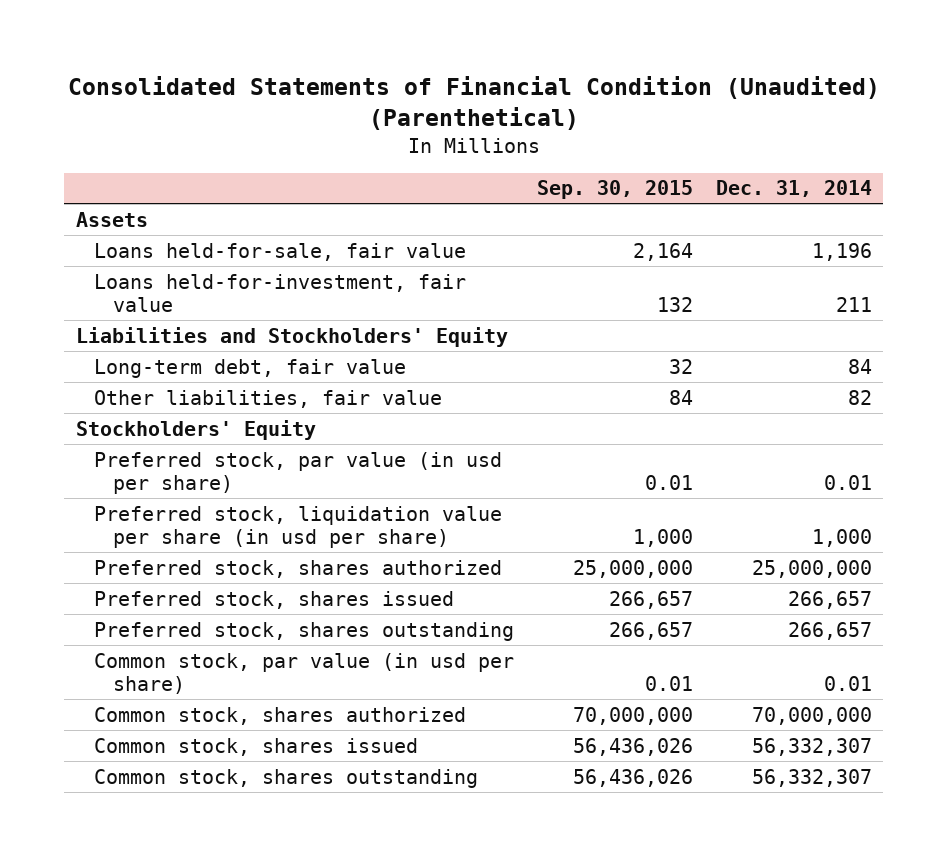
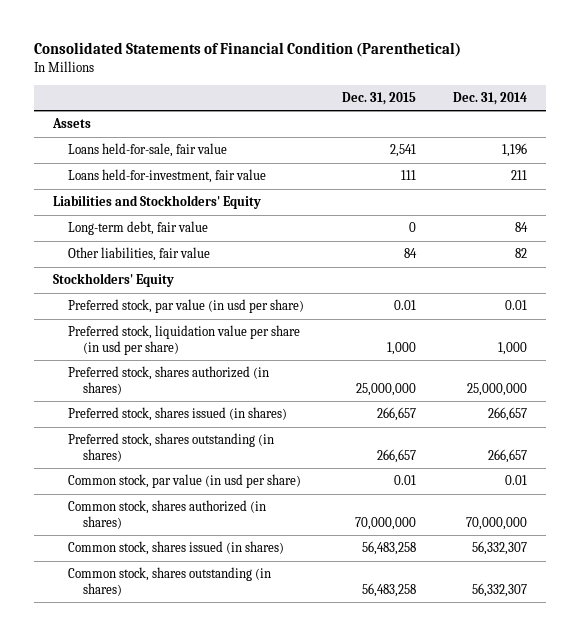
[67,76,880,131] Consolidated Statements of Financial Condition (Unaudited) (Parenthetical) -> [33,41,461,57] Consolidated Statements of Financial Condition (Parenthetical)
[537,180,694,200] Sep. 30, 2015 -> none
none -> [341,91,416,105] Dec. 31, 2015
[94,559,503,578] Preferred stock, shares authorized -> [67,366,269,395] Preferred stock, shares authorized (in shares)
[94,590,455,609] Preferred stock, shares issued -> [67,407,287,422] Preferred stock, shares issued (in shares)
[94,621,515,641] Preferred stock, shares outstanding -> [67,433,274,462] Preferred stock, shares outstanding (in shares)
[94,706,467,725] Common stock, shares authorized -> [67,500,266,529] Common stock, shares authorized (in shares)
[94,737,419,756] Common stock, shares issued -> [67,541,284,556] Common stock, shares issued (in shares)
[94,768,479,788] Common stock, shares outstanding -> [67,567,271,596] Common stock, shares outstanding (in shares)

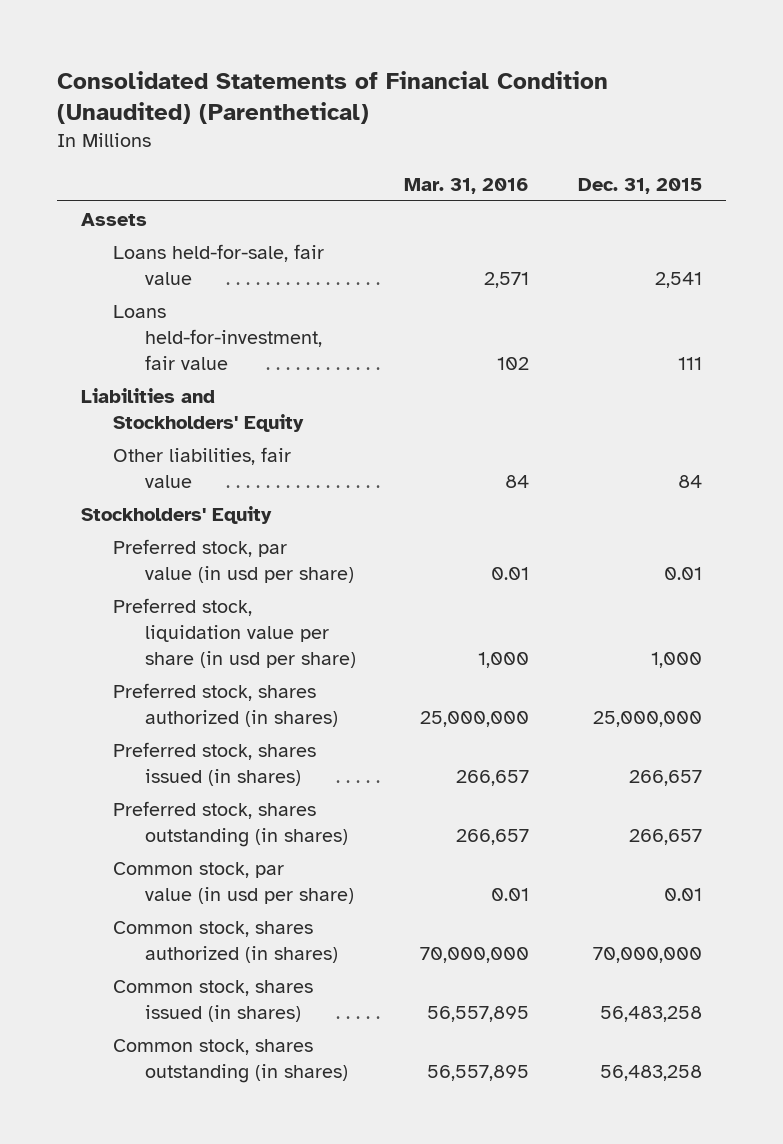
[33,41,461,57] Consolidated Statements of Financial Condition (Parenthetical) -> [57,70,609,124] Consolidated Statements of Financial Condition (Unaudited) (Parenthetical)
[453,91,528,105] Dec. 31, 2014 -> none
none -> [404,178,530,195] Mar. 31, 2016
[67,221,208,236] Long-term debt, fair value -> none

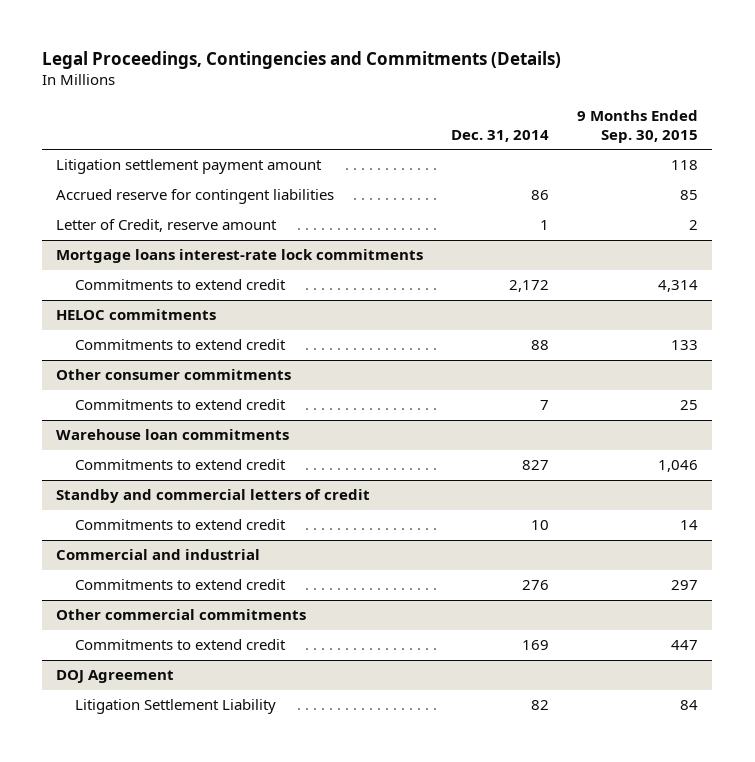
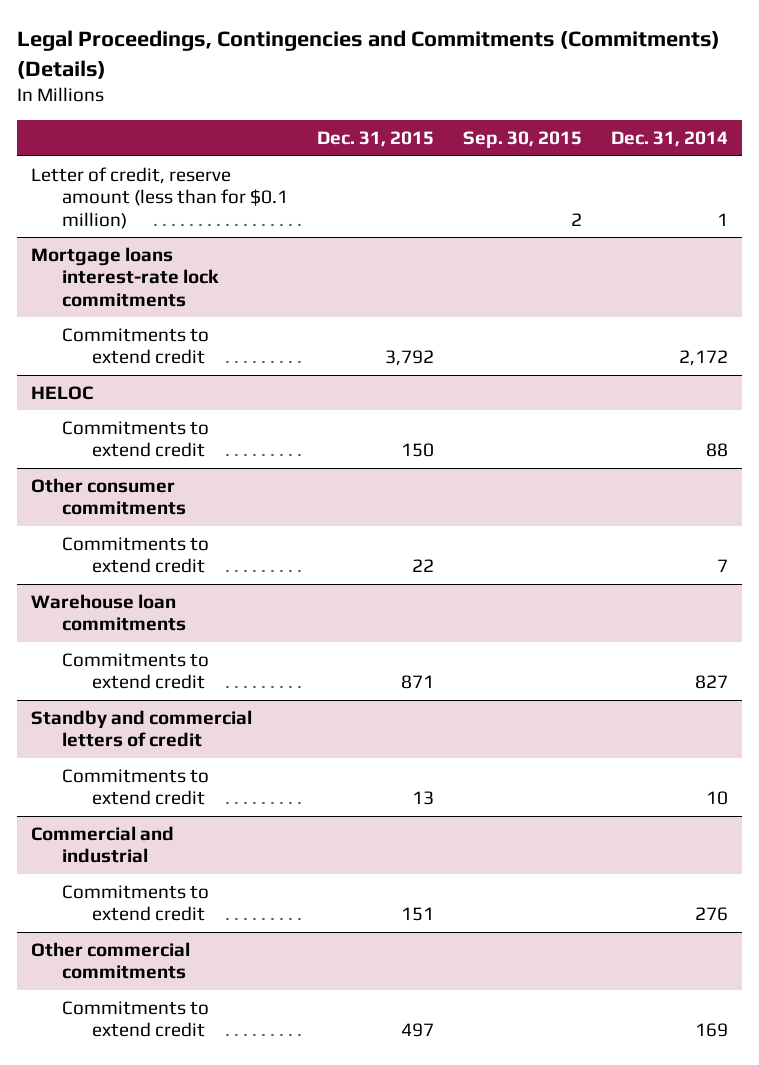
[42,51,562,70] Legal Proceedings, Contingencies and Commitments (Details) -> [16,30,720,79] Legal Proceedings, Contingencies and Commitments (Commitments) (Details)
[577,109,699,143] 9 Months Ended Sep. 30, 2015 -> none
none -> [316,131,434,148] Dec. 31, 2015
none -> [462,131,582,149] Sep. 30, 2015
[56,159,323,175] Litigation settlement payment amount -> none
[56,189,335,205] Accrued reserve for contingent liabilities -> none
[56,219,278,233] Letter of Credit, reserve amount -> [31,166,288,229] Letter of credit, reserve amount (less than for $0.1 million)
[56,309,217,321] HELOC commitments -> [31,385,94,400] HELOC
[56,670,175,684] DOJ Agreement -> none
[74,699,276,715] Litigation Settlement Liability -> none

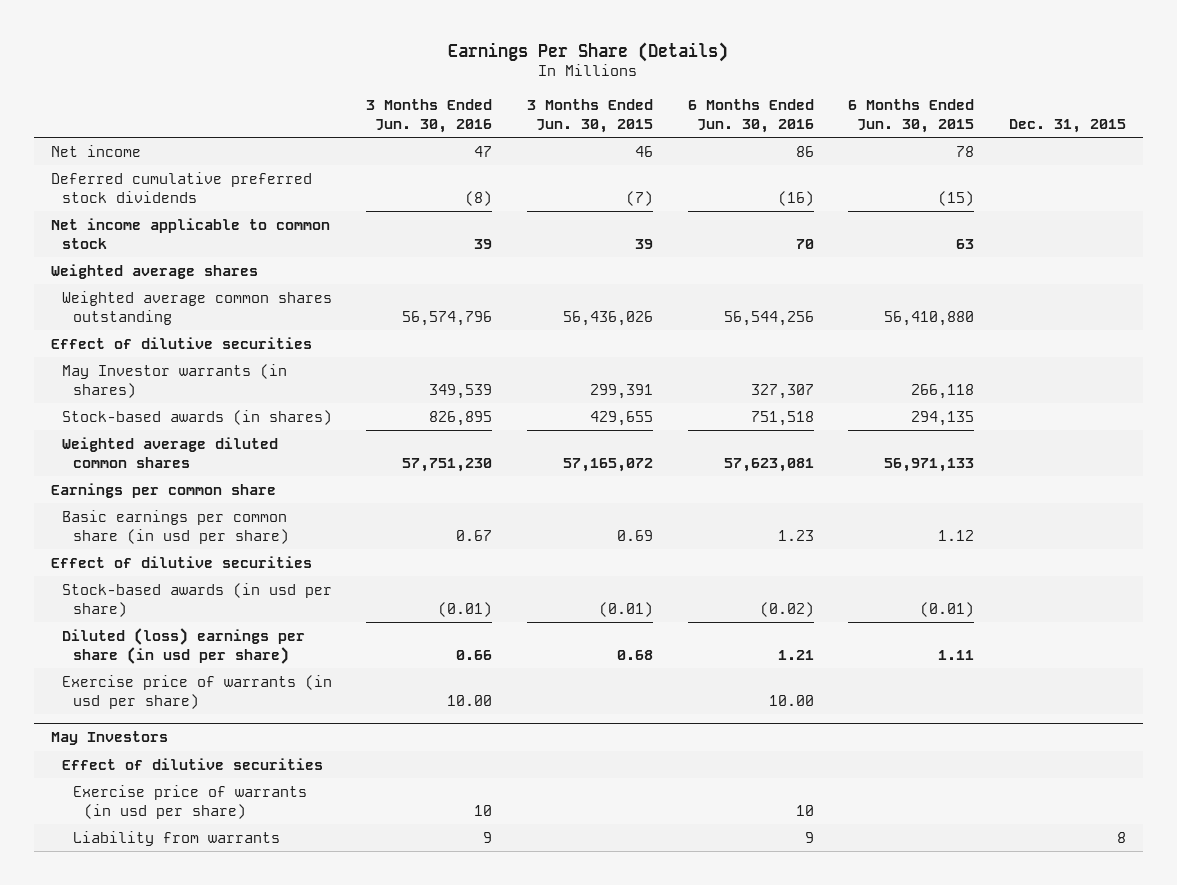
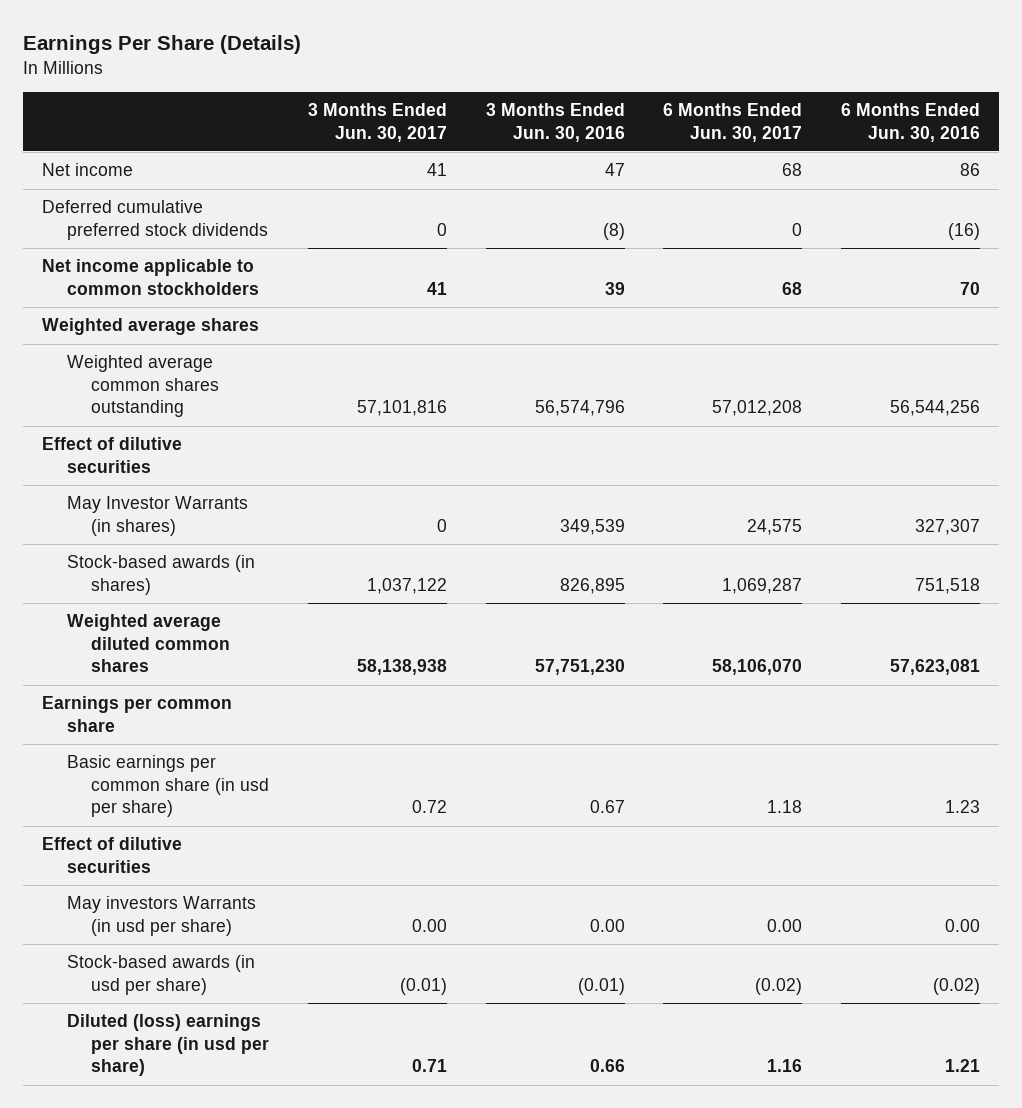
[526,99,653,133] 3 Months Ended Jun. 30, 2015 -> none
[848,99,975,133] 6 Months Ended Jun. 30, 2015 -> none
[1008,118,1126,133] Dec. 31, 2015 -> none
none -> [308,103,448,142] 3 Months Ended Jun. 30, 2017
none -> [663,103,803,142] 6 Months Ended Jun. 30, 2017
[50,217,330,249] Net income applicable to common stock -> [42,259,259,295] Net income applicable to common stockholders
[61,363,287,398] May Investor warrants (in shares) -> [66,496,248,536] May Investor Warrants (in shares)
none -> [66,896,256,936] May investors Warrants (in usd per share)
[61,674,332,709] Exercise price of warrants (in usd per share) -> none
[50,731,168,746] May Investors -> none
[61,757,323,770] Effect of dilutive securities -> none
[72,784,307,819] Exercise price of warrants (in usd per share) -> none
[72,830,280,846] Liability from warrants -> none

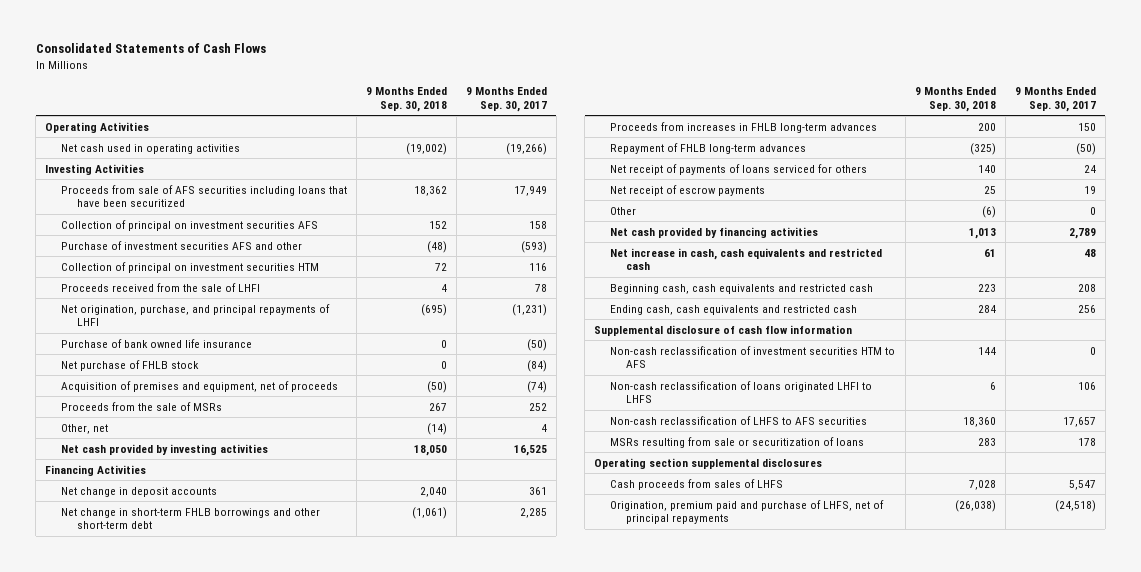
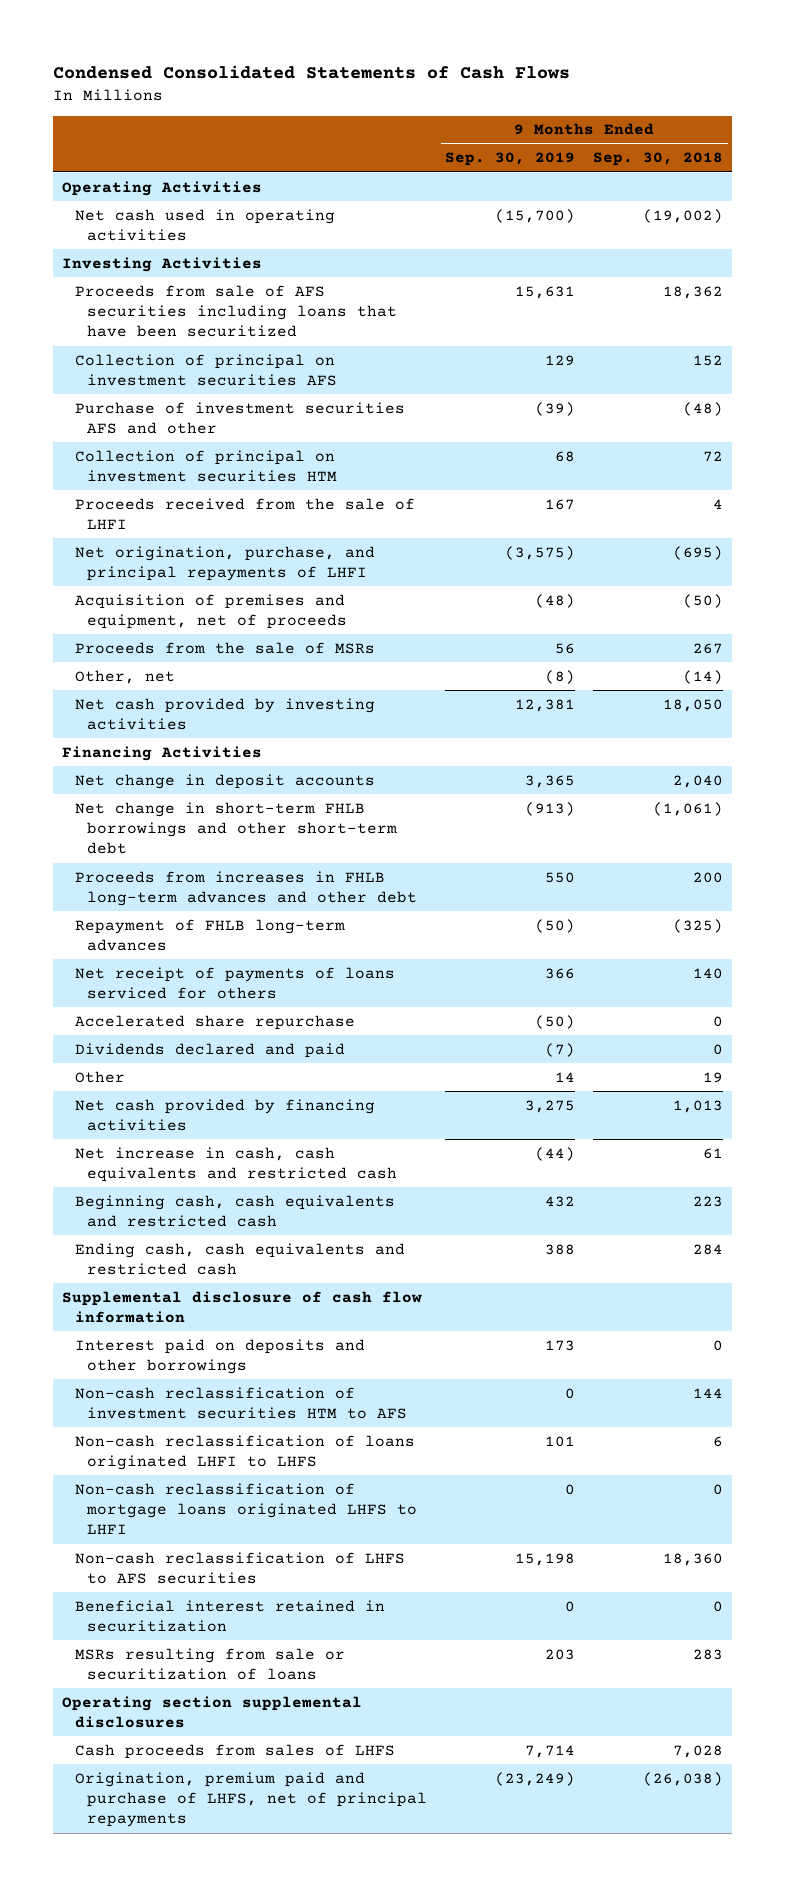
[35,43,266,54] Consolidated Statements of Cash Flows -> [53,65,571,80] Condensed Consolidated Statements of Cash Flows
[465,86,547,112] 9 Months Ended Sep. 30, 2017 -> none
none -> [445,152,576,167] Sep. 30, 2019
[61,338,253,348] Purchase of bank owned life insurance -> none
[61,359,200,371] Net purchase of FHLB stock -> none
[610,121,878,133] Proceeds from increases in FHLB long-term advances -> [74,870,418,907] Proceeds from increases in FHLB long-term advances and other debt
[610,184,766,196] Net receipt of escrow payments -> none
none -> [74,1014,355,1030] Accelerated share repurchase
none -> [74,1042,345,1058] Dividends declared and paid
[982,205,997,218] (6) -> [703,1071,724,1083] 19
none -> [74,1338,365,1375] Interest paid on deposits and other borrowings
none -> [74,1482,418,1535] Non-cash reclassification of mortgage loans originated LHFS to LHFI
none -> [74,1599,385,1633] Beneficial interest retained in securitization

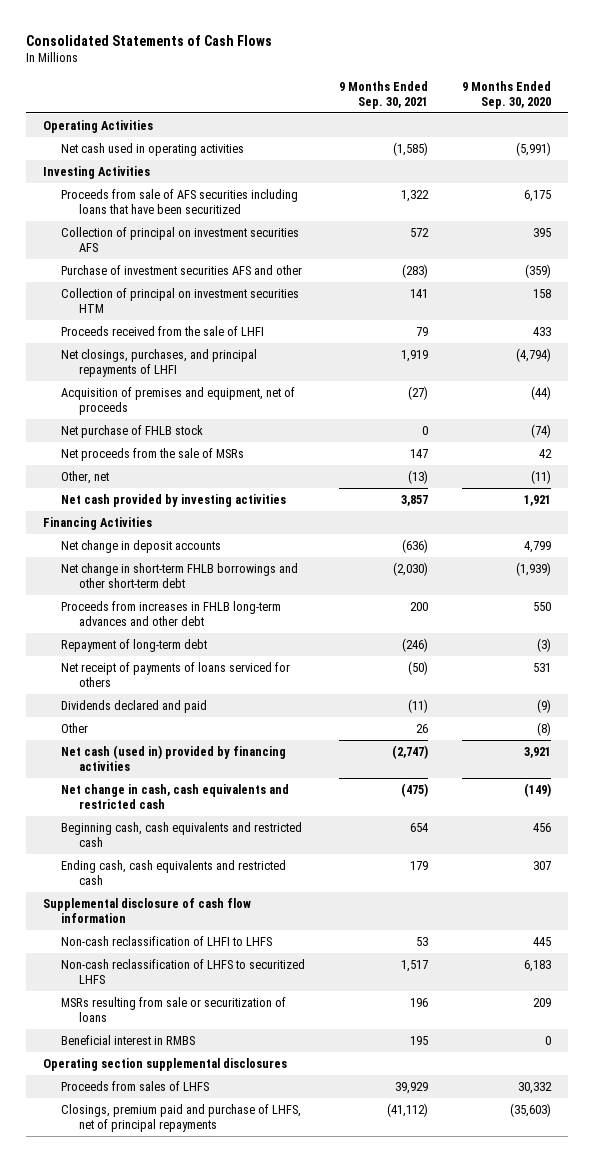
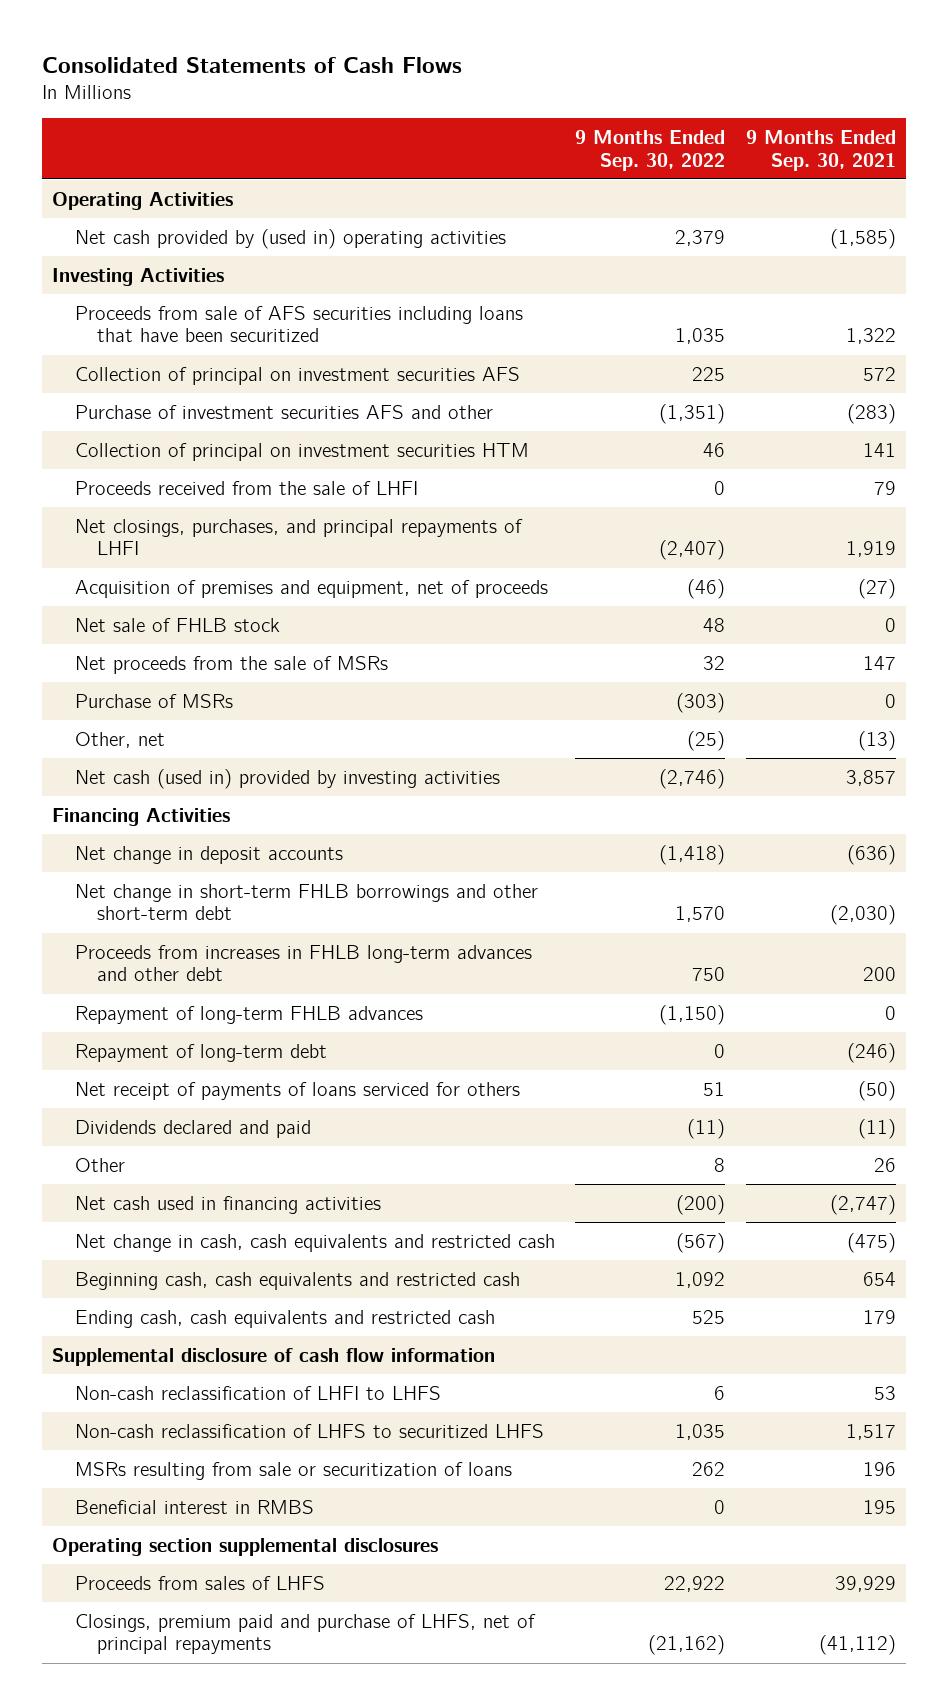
[462,80,552,109] 9 Months Ended Sep. 30, 2020 -> none
none -> [575,130,726,171] 9 Months Ended Sep. 30, 2022
[61,143,245,157] Net cash used in operating activities -> [74,228,506,249] Net cash provided by (used in) operating activities
[61,425,204,439] Net purchase of FHLB stock -> [74,617,280,632] Net sale of FHLB stock
none -> [74,693,233,708] Purchase of MSRs
[61,494,287,508] Net cash provided by investing activities -> [74,768,500,789] Net cash (used in) provided by investing activities
none -> [74,1005,423,1024] Repayment of long-term FHLB advances
[61,745,287,772] Net cash (used in) provided by financing activities -> [74,1195,381,1214] Net cash used in financing activities

